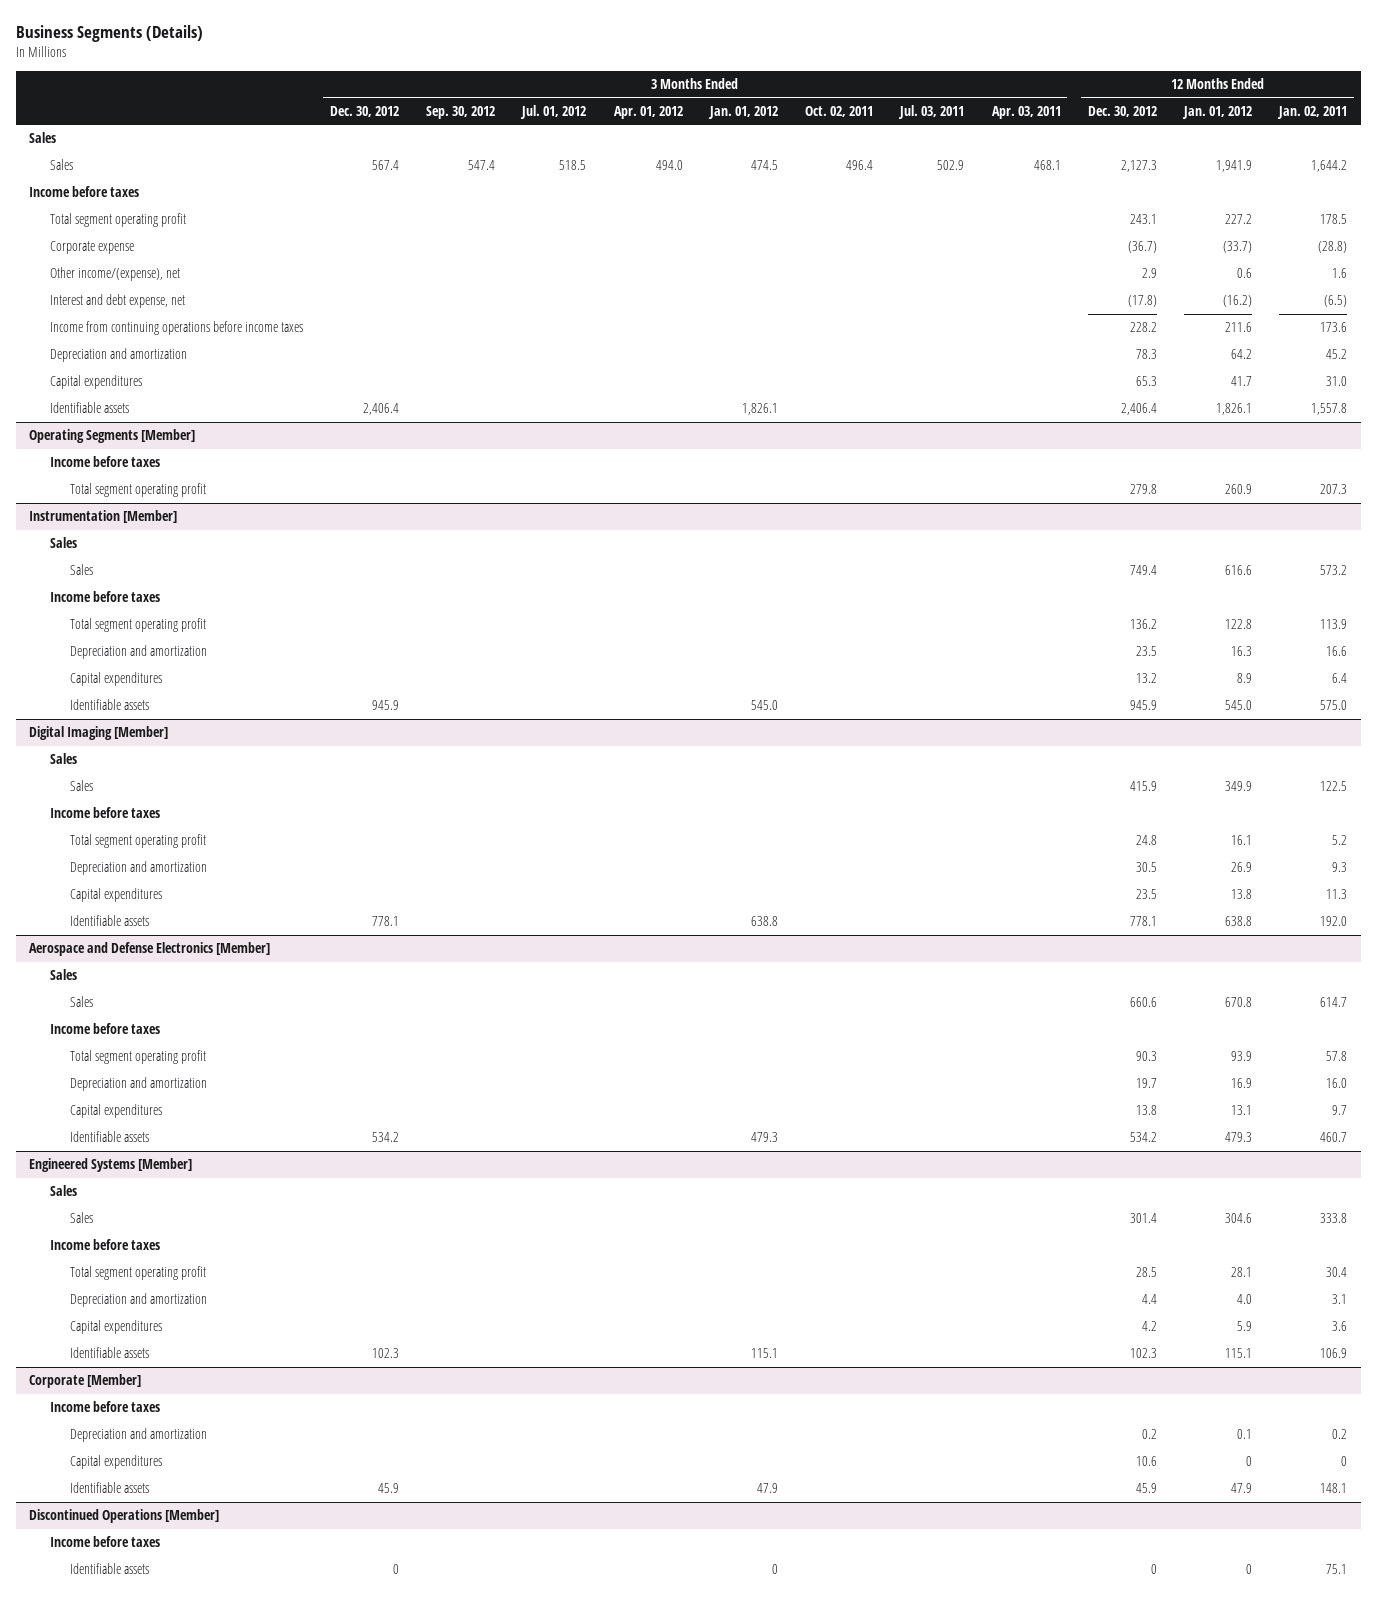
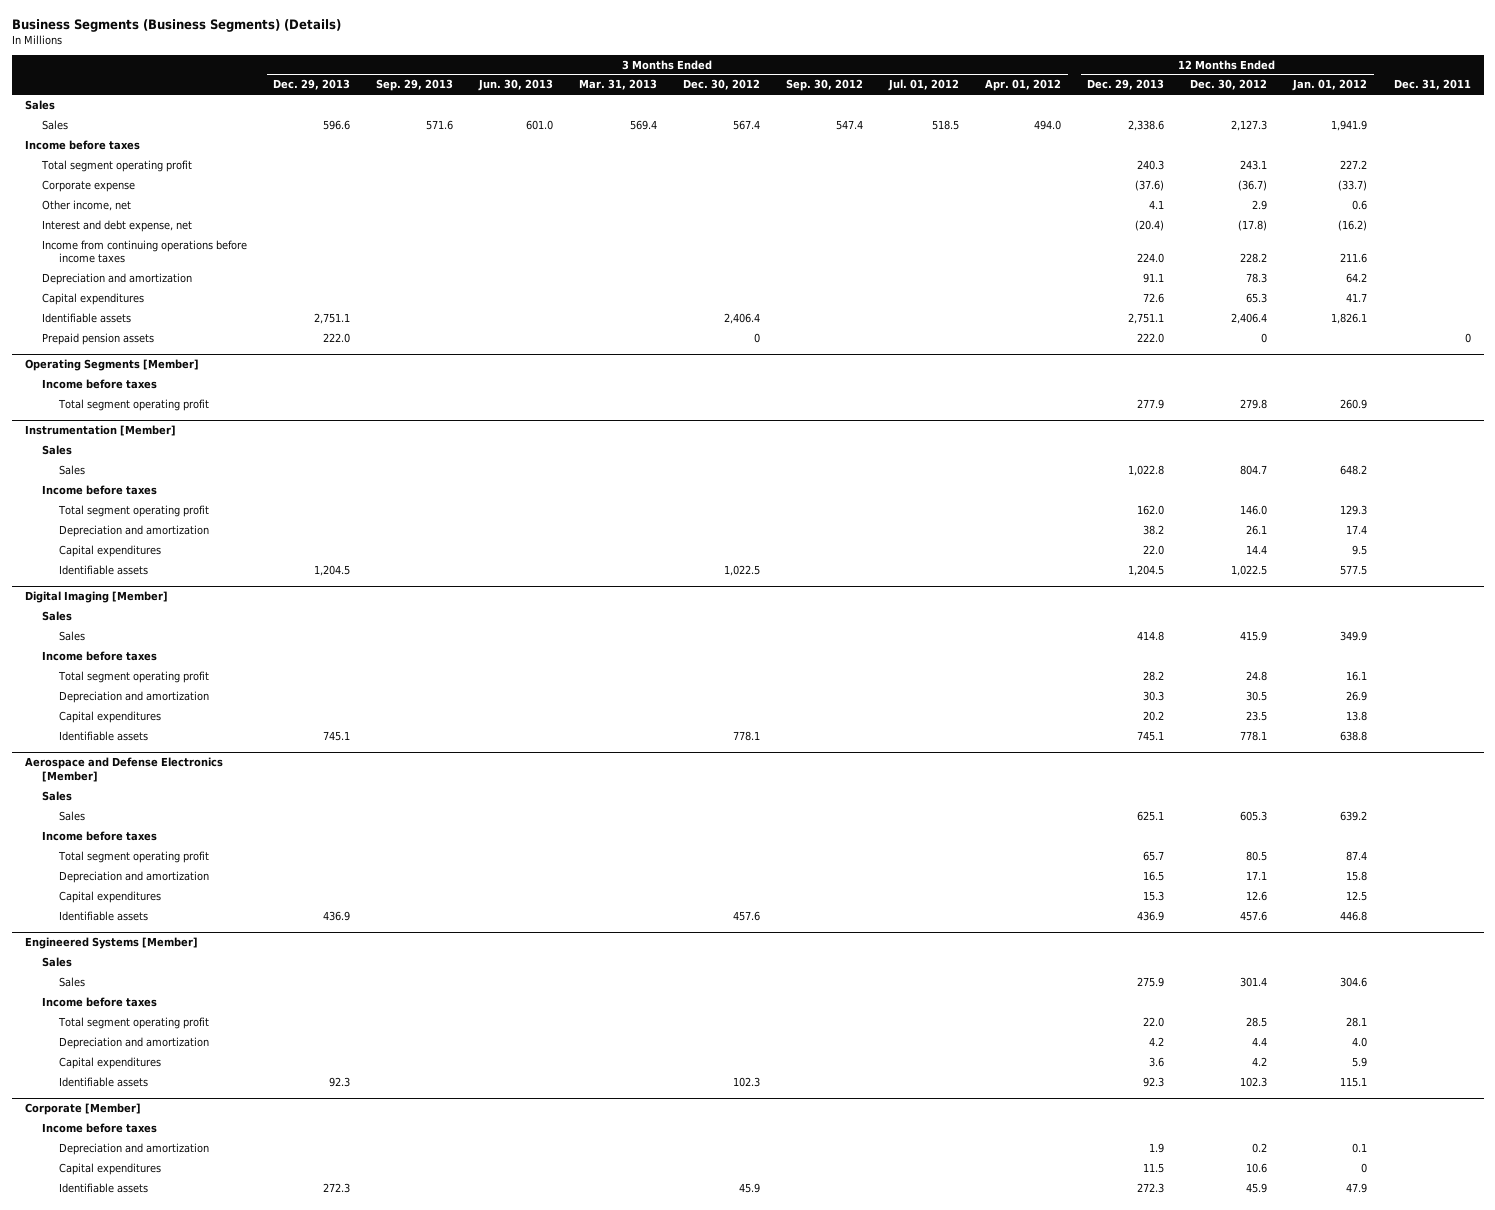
[15,24,203,42] Business Segments (Details) -> [11,18,341,32] Business Segments (Business Segments) (Details)
[707,106,778,120] Jan. 01, 2012 -> none
[805,106,874,118] Oct. 02, 2011 -> none
[898,105,965,120] Jul. 03, 2011 -> none
[991,106,1061,120] Apr. 03, 2011 -> none
[1277,106,1348,120] Jan. 02, 2011 -> none
none -> [273,79,351,91] Dec. 29, 2013
none -> [376,79,454,92] Sep. 29, 2013
none -> [478,79,554,92] Jun. 30, 2013
none -> [579,79,658,91] Mar. 31, 2013
none -> [1087,79,1165,91] Dec. 29, 2013
none -> [1393,79,1471,91] Dec. 31, 2011
[49,267,180,282] Other income/(expense), net -> [42,199,132,211] Other income, net
none -> [42,332,155,345] Prepaid pension assets
[1129,565,1157,576] 749.4 -> [1240,464,1268,475] 804.7
[1225,565,1253,576] 616.6 -> [1340,464,1368,475] 648.2
[1129,619,1157,630] 136.2 -> [1240,504,1268,515] 146.0
[1225,619,1253,630] 122.8 -> [1340,504,1368,515] 129.3
[1135,646,1157,657] 23.5 -> [1246,524,1268,535] 26.1
[1231,646,1253,657] 16.3 -> [1346,524,1368,534] 17.4
[1135,673,1157,684] 13.2 -> [1246,544,1268,554] 14.4
[1237,673,1253,684] 8.9 -> [1352,544,1368,555] 9.5
[371,700,399,711] 945.9 -> [724,564,761,576] 1,022.5
[1129,700,1157,711] 945.9 -> [1231,564,1268,576] 1,022.5
[1225,700,1253,711] 545.0 -> [1340,564,1368,575] 577.5
[1129,997,1157,1008] 660.6 -> [1240,810,1268,821] 605.3
[1225,997,1253,1008] 670.8 -> [1340,810,1368,821] 639.2
[1135,1051,1157,1062] 90.3 -> [1246,850,1268,861] 80.5
[1231,1051,1253,1062] 93.9 -> [1346,850,1368,861] 87.4
[1135,1078,1157,1089] 19.7 -> [1246,870,1268,880] 17.1
[1231,1078,1253,1089] 16.9 -> [1346,870,1368,881] 15.8
[1135,1105,1157,1116] 13.8 -> [1246,890,1268,901] 12.6
[1231,1105,1253,1116] 13.1 -> [1346,890,1368,901] 12.5
[371,1132,399,1143] 534.2 -> [733,910,761,921] 457.6
[1129,1132,1157,1143] 534.2 -> [1240,910,1268,921] 457.6
[1225,1132,1253,1143] 479.3 -> [1340,910,1368,921] 446.8
[29,1509,220,1524] Discontinued Operations [Member] -> none
[49,1536,160,1548] Income before taxes -> none
[70,1563,150,1575] Identifiable assets -> none

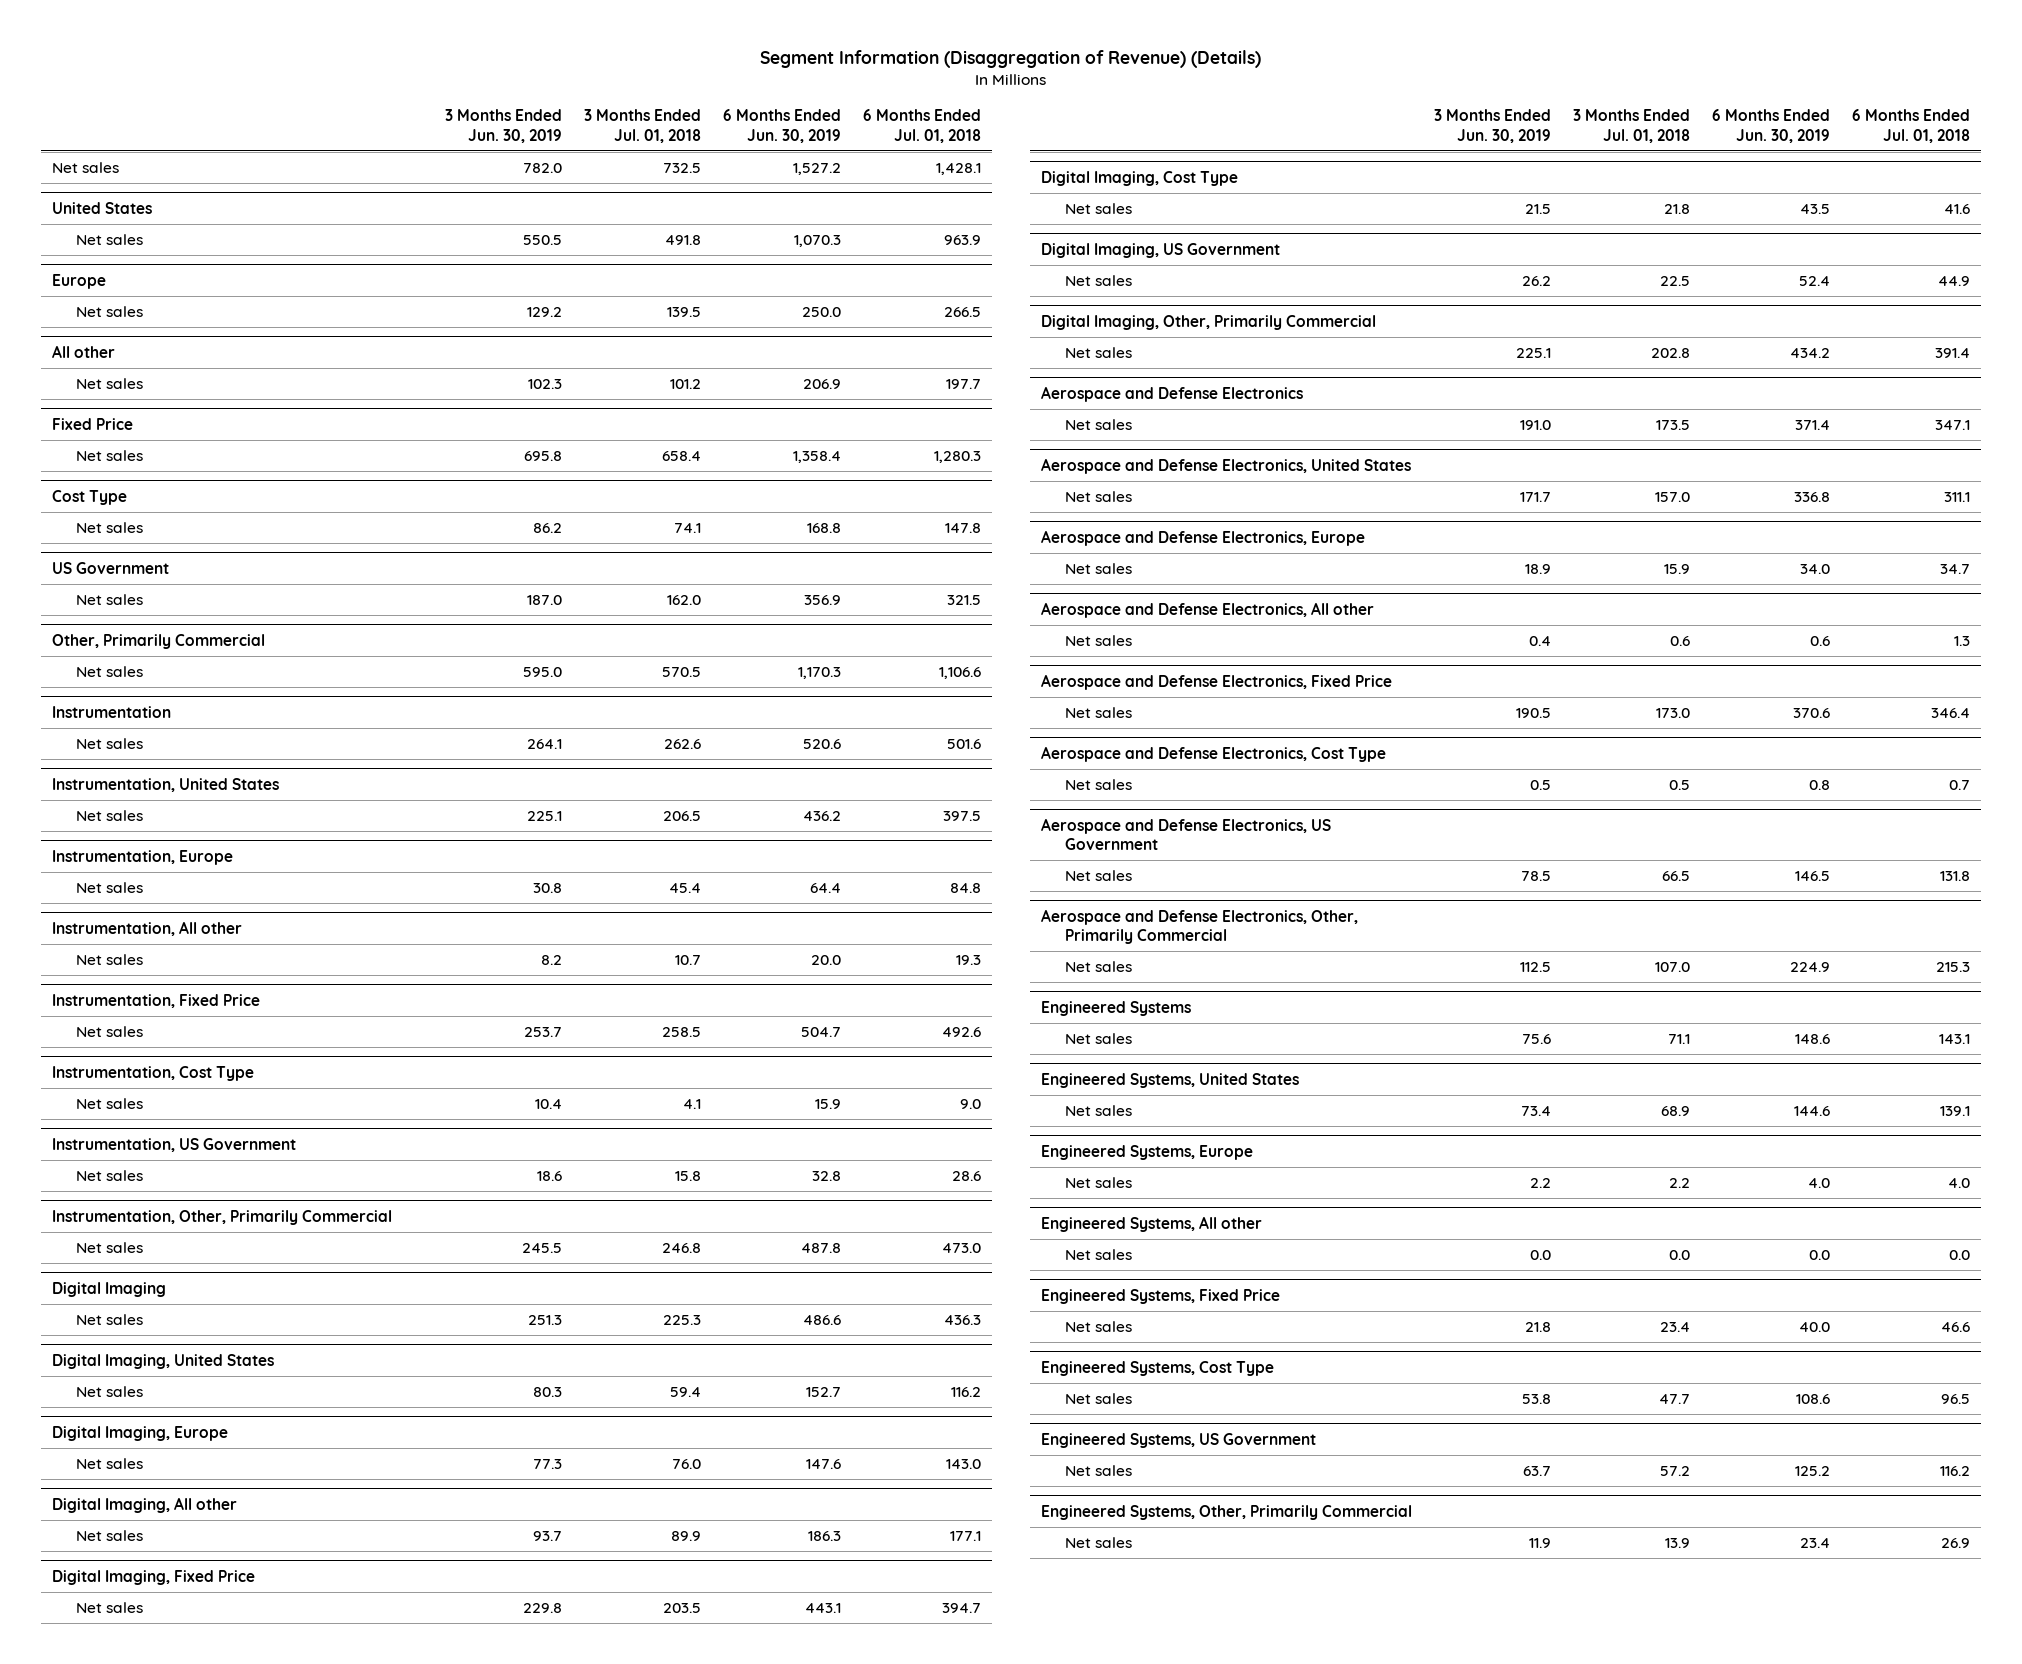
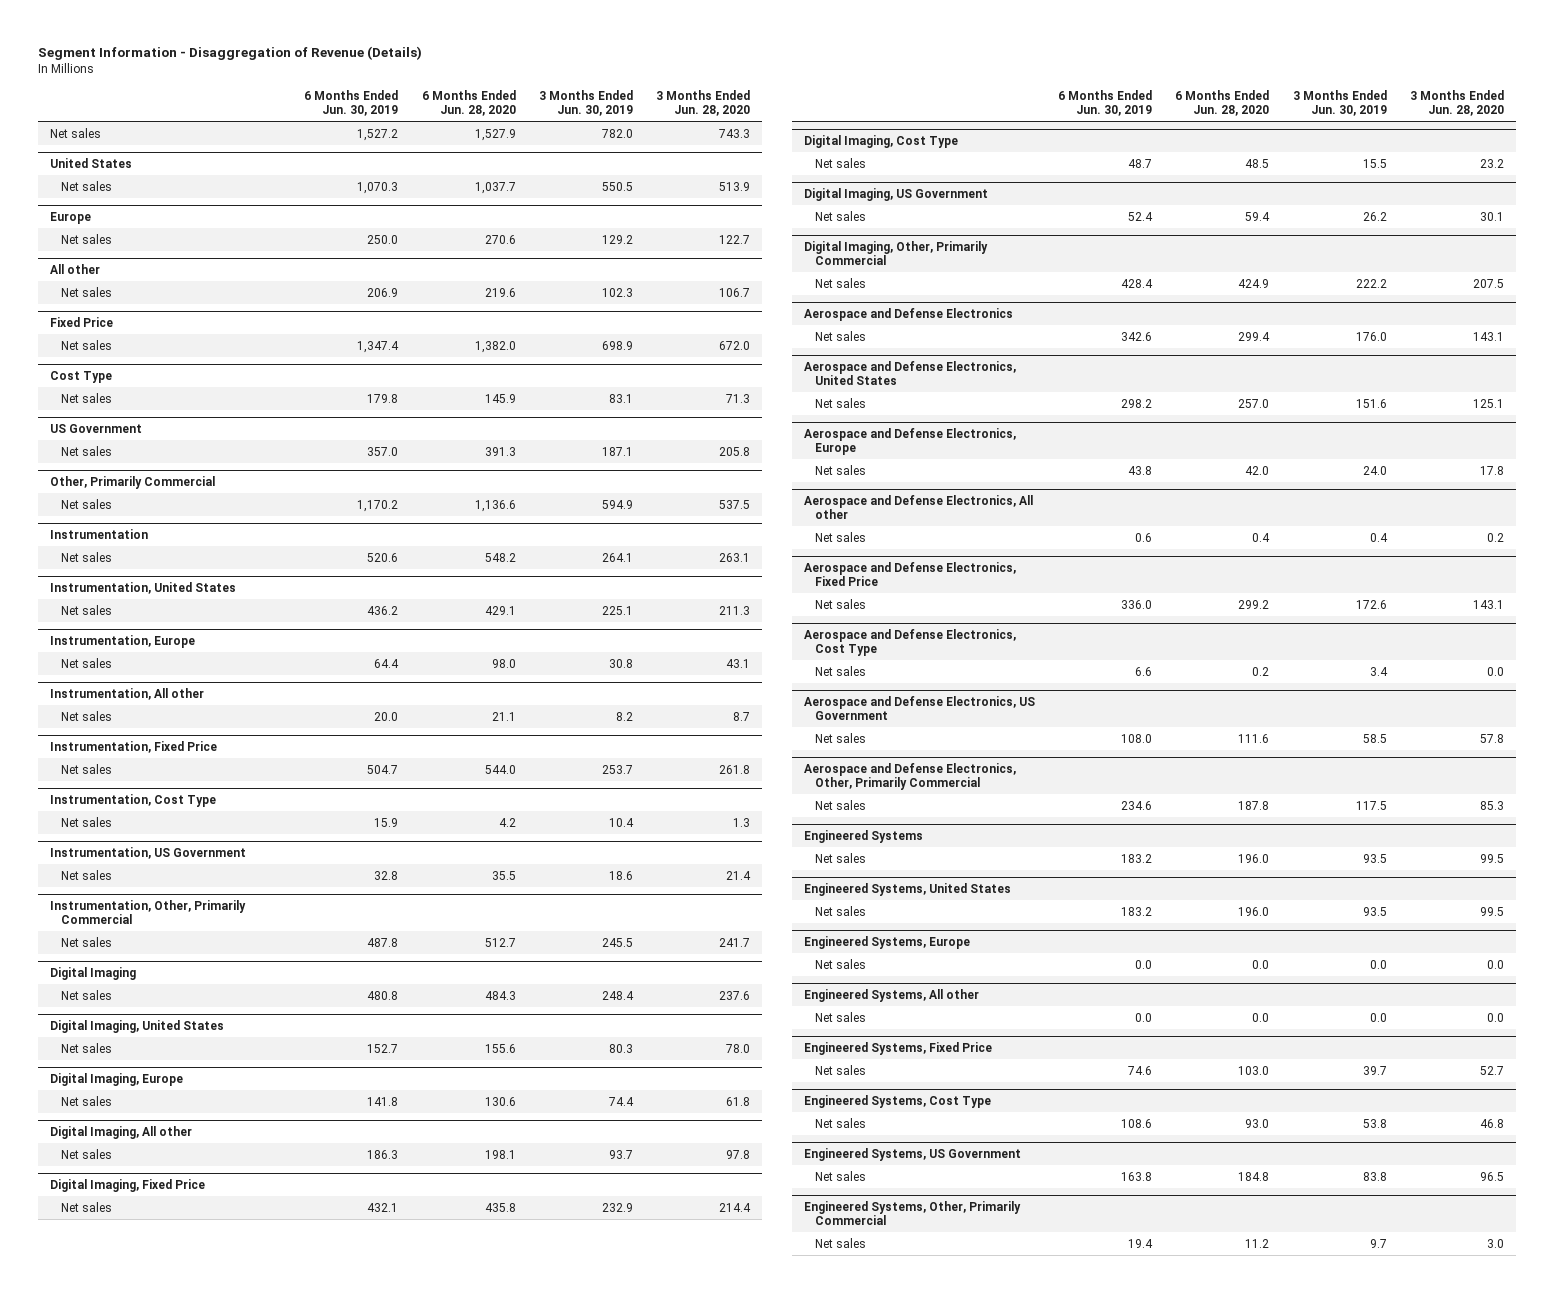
[760,50,1262,69] Segment Information (Disaggregation of Revenue) (Details) -> [38,45,423,60] Segment Information - Disaggregation of Revenue (Details)
[583,109,701,143] 3 Months Ended Jul. 01, 2018 -> none
[862,109,981,143] 6 Months Ended Jul. 01, 2018 -> none
none -> [421,90,516,117] 6 Months Ended Jun. 28, 2020
none -> [656,90,751,117] 3 Months Ended Jun. 28, 2020
[523,450,562,461] 695.8 -> [602,340,634,350] 698.9
[792,450,841,463] 1,358.4 -> [357,340,400,353] 1,347.4
[532,522,562,533] 86.2 -> [609,393,634,403] 83.1
[806,522,841,533] 168.8 -> [367,393,399,403] 179.8
[526,594,562,605] 187.0 -> [602,446,634,456] 187.1
[803,594,841,605] 356.9 -> [367,446,399,456] 357.0
[522,666,562,677] 595.0 -> [602,499,634,509] 594.9
[797,666,841,679] 1,170.3 -> [357,499,399,512] 1,170.2
[527,1314,562,1325] 251.3 -> [602,990,635,1000] 248.4
[802,1314,841,1325] 486.6 -> [367,990,399,1000] 480.8
[532,1458,562,1469] 77.3 -> [609,1096,635,1106] 74.4
[805,1458,841,1469] 147.6 -> [367,1096,399,1106] 141.8
[522,1602,562,1613] 229.8 -> [602,1202,634,1212] 232.9
[804,1602,841,1613] 443.1 -> [367,1202,399,1212] 432.1
[1525,203,1552,214] 21.5 -> [1362,158,1387,168] 15.5
[1800,203,1831,214] 43.5 -> [1128,158,1153,168] 48.7
[1516,347,1552,358] 225.1 -> [1355,278,1387,288] 222.2
[1790,347,1831,358] 434.2 -> [1121,278,1154,288] 428.4
[1520,419,1552,430] 191.0 -> [1355,331,1387,341] 176.0
[1795,419,1831,430] 371.4 -> [1121,331,1153,341] 342.6
[1520,491,1552,502] 171.7 -> [1355,398,1387,408] 151.6
[1794,491,1831,502] 336.8 -> [1121,398,1153,408] 298.2
[1525,563,1552,574] 18.9 -> [1362,465,1387,475] 24.0
[1800,563,1831,574] 34.0 -> [1128,465,1153,475] 43.8
[1516,707,1552,718] 190.5 -> [1355,599,1387,609] 172.6
[1793,707,1831,718] 370.6 -> [1121,599,1153,609] 336.0
[1530,779,1552,790] 0.5 -> [1369,666,1388,676] 3.4
[1809,779,1831,790] 0.8 -> [1135,666,1153,676] 6.6
[1521,870,1552,881] 78.5 -> [1362,733,1387,743] 58.5
[1795,870,1831,881] 146.5 -> [1121,733,1153,743] 108.0
[1520,961,1552,972] 112.5 -> [1355,800,1387,810] 117.5
[1790,961,1831,972] 224.9 -> [1121,800,1153,810] 234.6
[1522,1033,1552,1044] 75.6 -> [1362,853,1387,863] 93.5
[1795,1033,1831,1044] 148.6 -> [1121,853,1153,863] 183.2
[1521,1105,1552,1116] 73.4 -> [1362,906,1387,916] 93.5
[1794,1105,1831,1116] 144.6 -> [1121,906,1153,916] 183.2
[1530,1177,1552,1188] 2.2 -> [1369,959,1387,969] 0.0
[1808,1177,1831,1188] 4.0 -> [1135,959,1153,969] 0.0
[1525,1321,1552,1332] 21.8 -> [1362,1065,1387,1075] 39.7
[1799,1321,1831,1332] 40.0 -> [1128,1065,1153,1075] 74.6
[1523,1465,1552,1476] 63.7 -> [1362,1171,1387,1181] 83.8
[1795,1465,1831,1476] 125.2 -> [1121,1171,1153,1181] 163.8
[1529,1537,1552,1548] 11.9 -> [1369,1238,1387,1248] 9.7
[1800,1537,1831,1548] 23.4 -> [1128,1238,1154,1248] 19.4

